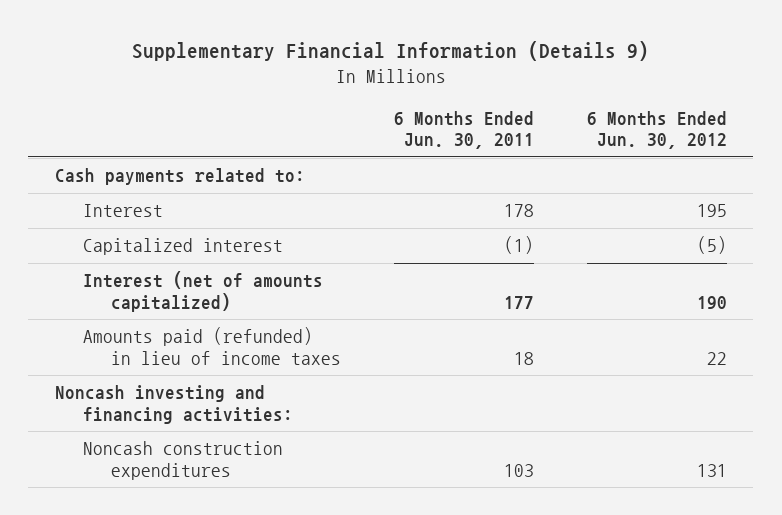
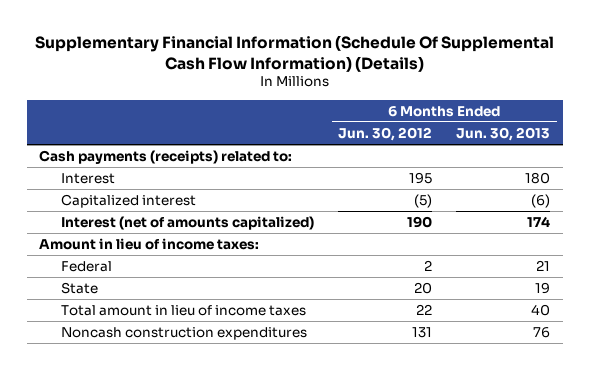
[131,40,649,61] Supplementary Financial Information (Details 9) -> [34,34,554,72] Supplementary Financial Information (Schedule Of Supplemental Cash Flow Information) (Details)
[394,110,535,150] 6 Months Ended Jun. 30, 2011 -> none
none -> [456,126,551,141] Jun. 30, 2013
[54,168,305,186] Cash payments related to: -> [39,149,293,164] Cash payments (receipts) related to:
[54,385,293,424] Noncash investing and financing activities: -> none
none -> [39,237,260,250] Amount in lieu of income taxes:
none -> [60,260,112,272] Federal
none -> [60,281,98,294] State
[82,327,342,365] Amounts paid (refunded) in lieu of income taxes -> [60,304,306,316] Total amount in lieu of income taxes

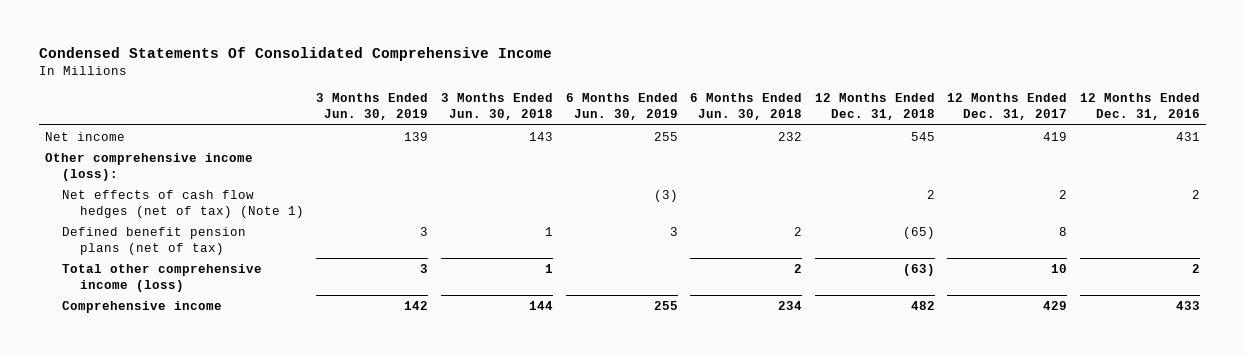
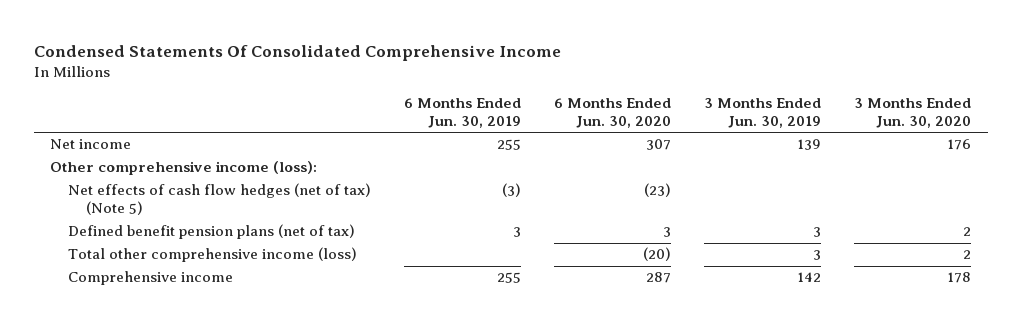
[440,93,553,121] 3 Months Ended Jun. 30, 2018 -> none
[690,93,803,121] 6 Months Ended Jun. 30, 2018 -> none
[814,93,935,121] 12 Months Ended Dec. 31, 2018 -> none
[947,93,1068,121] 12 Months Ended Dec. 31, 2017 -> none
[1079,93,1200,121] 12 Months Ended Dec. 31, 2016 -> none
none -> [554,98,672,128] 6 Months Ended Jun. 30, 2020
none -> [854,98,972,128] 3 Months Ended Jun. 30, 2020
[62,189,304,218] Net effects of cash flow hedges (net of tax) (Note 1) -> [68,183,372,216] Net effects of cash flow hedges (net of tax) (Note 5)

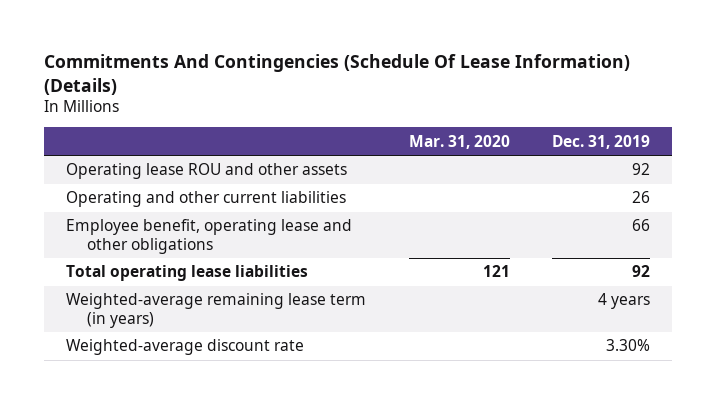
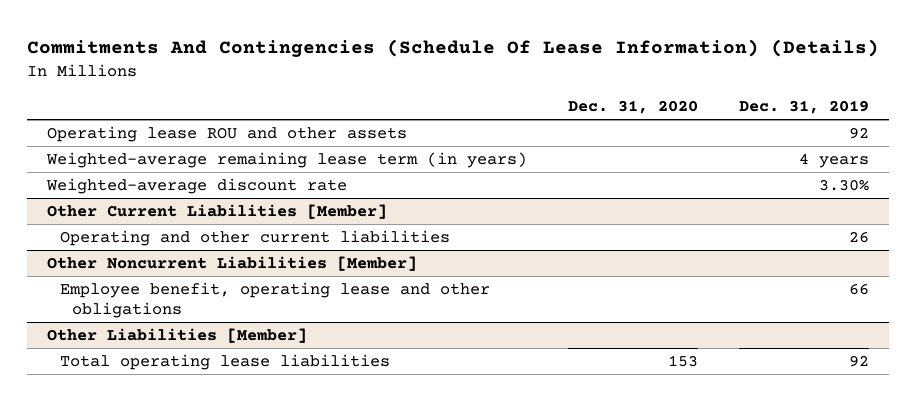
[408,134,510,149] Mar. 31, 2020 -> none
none -> [568,100,699,115] Dec. 31, 2020
[65,293,366,328] Weighted-average remaining lease term (in years) -> [46,151,528,168] Weighted-average remaining lease term (in years)
[65,339,304,356] Weighted-average discount rate -> [46,177,348,194] Weighted-average discount rate
none -> [47,203,388,219] Other Current Liabilities [Member]
none -> [47,255,418,271] Other Noncurrent Liabilities [Member]
none -> [47,327,308,343] Other Liabilities [Member]

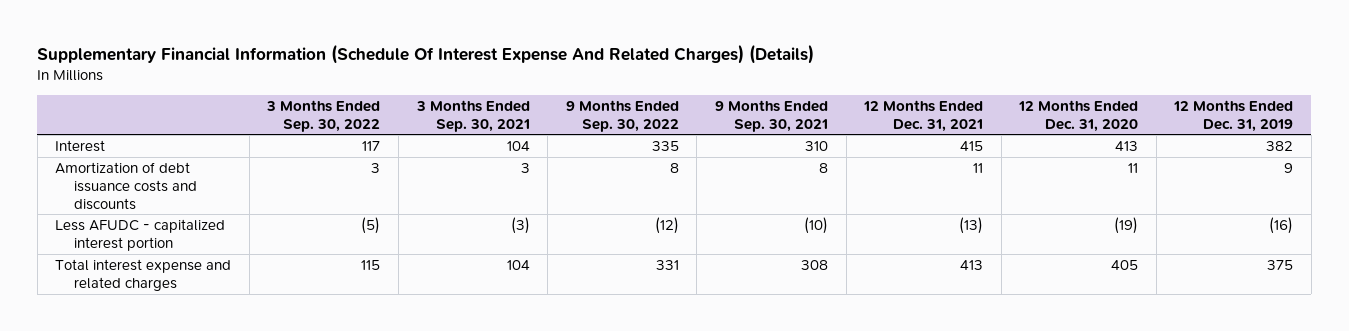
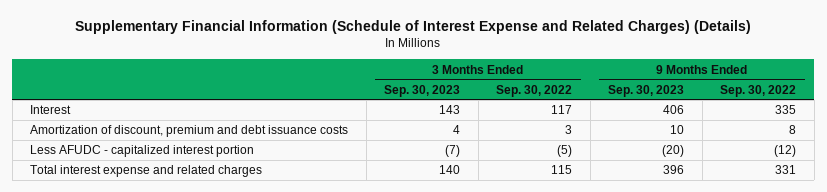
[37,44,815,65] Supplementary Financial Information (Schedule Of Interest Expense And Related Charges) (Details) -> [75,20,752,35] Supplementary Financial Information (Schedule of Interest Expense and Related Charges) (Details)
[415,99,530,132] 3 Months Ended Sep. 30, 2021 -> none
[714,99,828,132] 9 Months Ended Sep. 30, 2021 -> none
[863,99,984,132] 12 Months Ended Dec. 31, 2021 -> none
[1018,99,1139,132] 12 Months Ended Dec. 31, 2020 -> none
[1173,99,1294,132] 12 Months Ended Dec. 31, 2019 -> none
none -> [384,84,461,97] Sep. 30, 2023
none -> [608,84,685,97] Sep. 30, 2023
[55,161,198,210] Amortization of debt issuance costs and discounts -> [30,125,349,138] Amortization of discount, premium and debt issuance costs

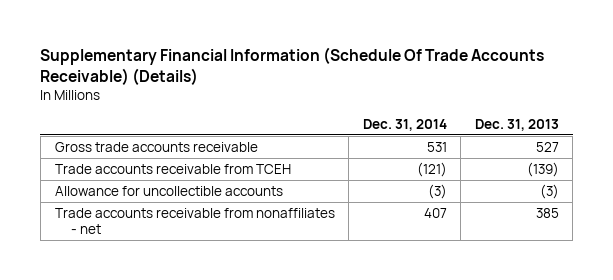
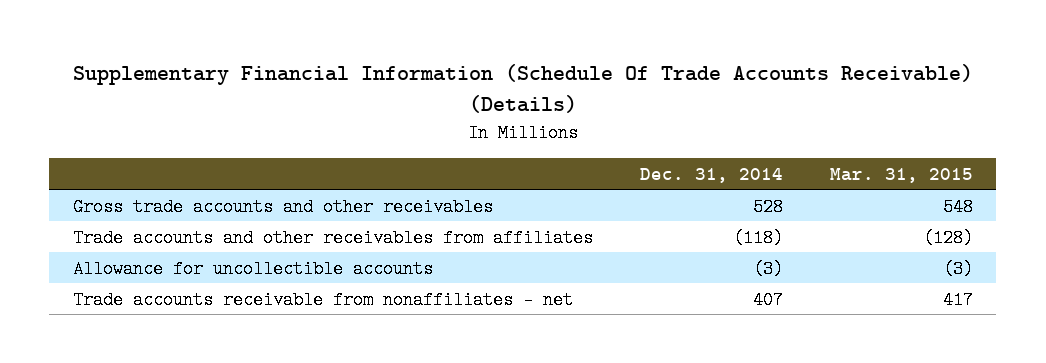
[474,118,559,131] Dec. 31, 2013 -> none
none -> [829,167,973,183] Mar. 31, 2015
[54,163,291,174] Trade accounts receivable from TCEH -> none
[54,141,258,152] Gross trade accounts receivable -> [72,197,493,216] Gross trade accounts and other receivables
[426,141,447,152] 531 -> [752,197,783,216] 528
none -> [72,228,593,247] Trade accounts and other receivables from affiliates

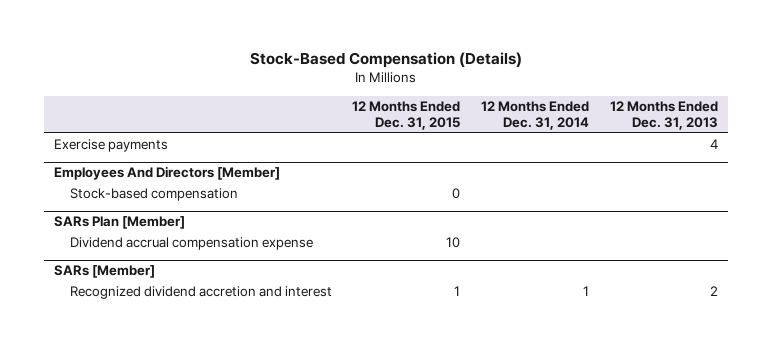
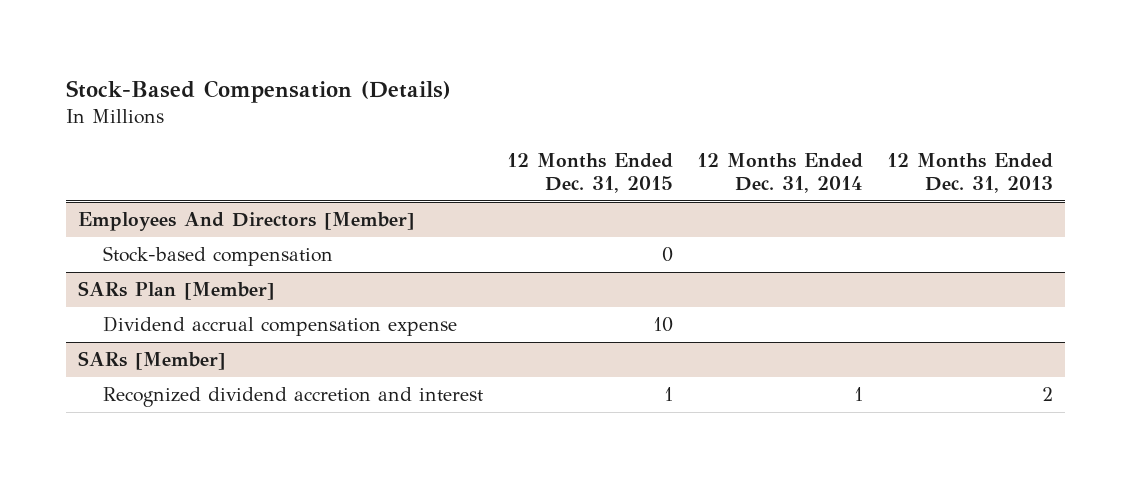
[54,138,169,152] Exercise payments -> none

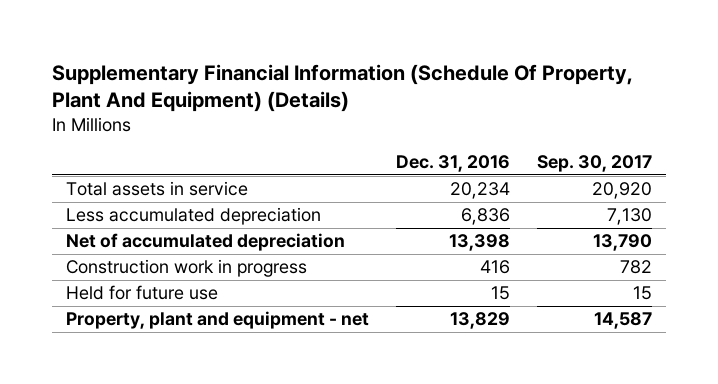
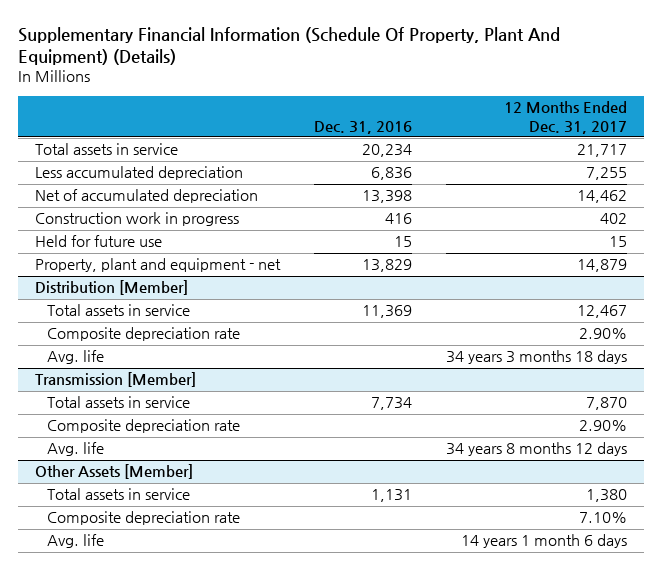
[537,155,653,173] Sep. 30, 2017 -> none
none -> [504,101,628,134] 12 Months Ended Dec. 31, 2017
none -> [34,280,188,296] Distribution [Member]
none -> [46,304,190,317] Total assets in service
none -> [46,327,240,342] Composite depreciation rate
none -> [46,350,104,365] Avg. life
none -> [34,372,196,388] Transmission [Member]
none -> [46,396,190,409] Total assets in service
none -> [46,419,240,434] Composite depreciation rate
none -> [46,442,104,457] Avg. life
none -> [34,464,193,480] Other Assets [Member]
none -> [46,488,190,501] Total assets in service
none -> [46,511,240,526] Composite depreciation rate
none -> [46,534,104,549] Avg. life

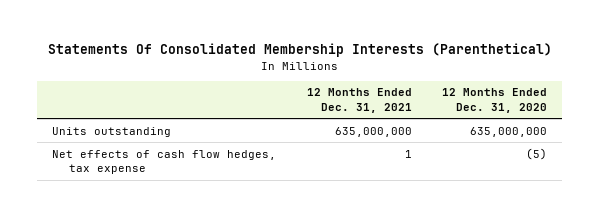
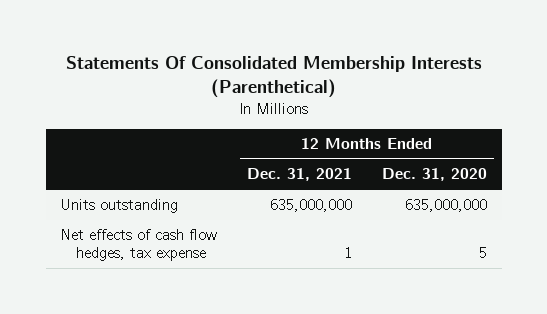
[525,147,547,160] (5) -> [478,247,487,259] 5

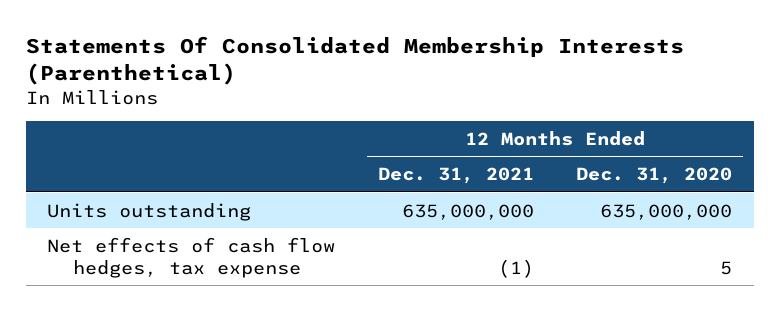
[344,247,353,259] 1 -> [497,258,534,278] (1)

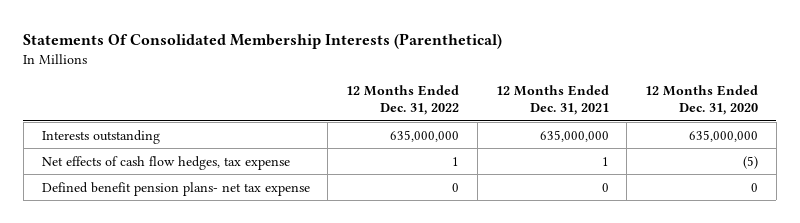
none -> [346,85,460,116] 12 Months Ended Dec. 31, 2022
[47,202,252,221] Units outstanding -> [41,129,160,144] Interests outstanding
[497,258,534,278] (1) -> [601,156,609,166] 1
[720,260,733,275] 5 -> [743,155,759,169] (5)
none -> [41,181,310,196] Defined benefit pension plans- net tax expense

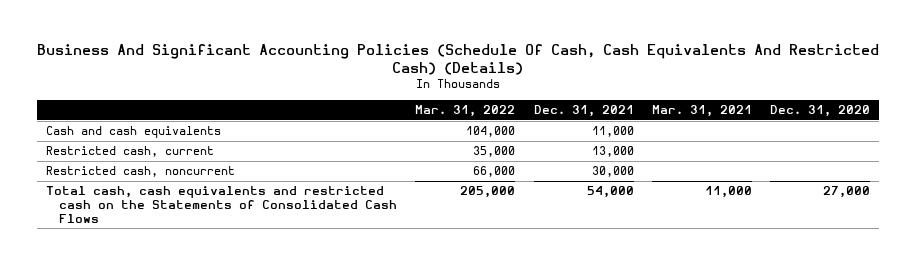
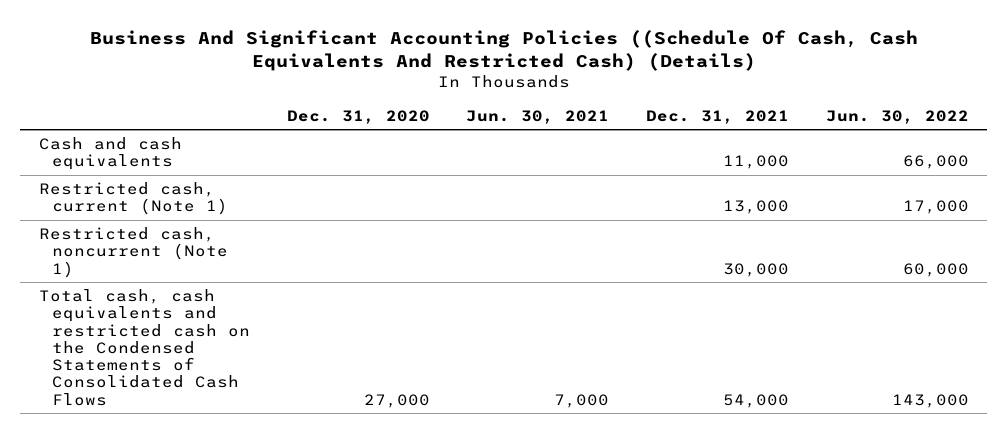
[37,43,880,75] Business And Significant Accounting Policies (Schedule Of Cash, Cash Equivalents And Restricted Cash) (Details) -> [89,29,918,71] Business And Significant Accounting Policies ((Schedule Of Cash, Cash Equivalents And Restricted Cash) (Details)
[415,105,516,118] Mar. 31, 2022 -> none
[651,105,752,118] Mar. 31, 2021 -> none
none -> [466,109,610,124] Jun. 30, 2021
none -> [825,109,969,124] Jun. 30, 2022
[45,146,214,158] Restricted cash, current -> [38,182,228,216] Restricted cash, current (Note 1)
[45,166,235,178] Restricted cash, noncurrent -> [38,227,228,278] Restricted cash, noncurrent (Note 1)
[45,186,397,223] Total cash, cash equivalents and restricted cash on the Statements of Consolidated Cash Flows -> [38,289,250,406] Total cash, cash equivalents and restricted cash on the Condensed Statements of Consolidated Cash Flows

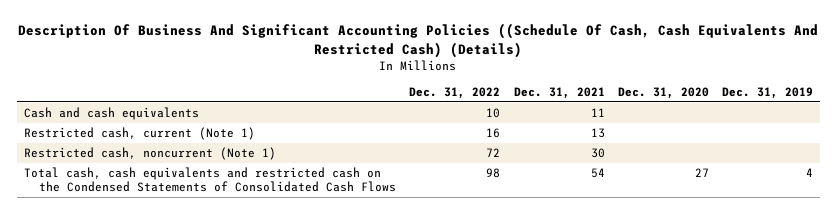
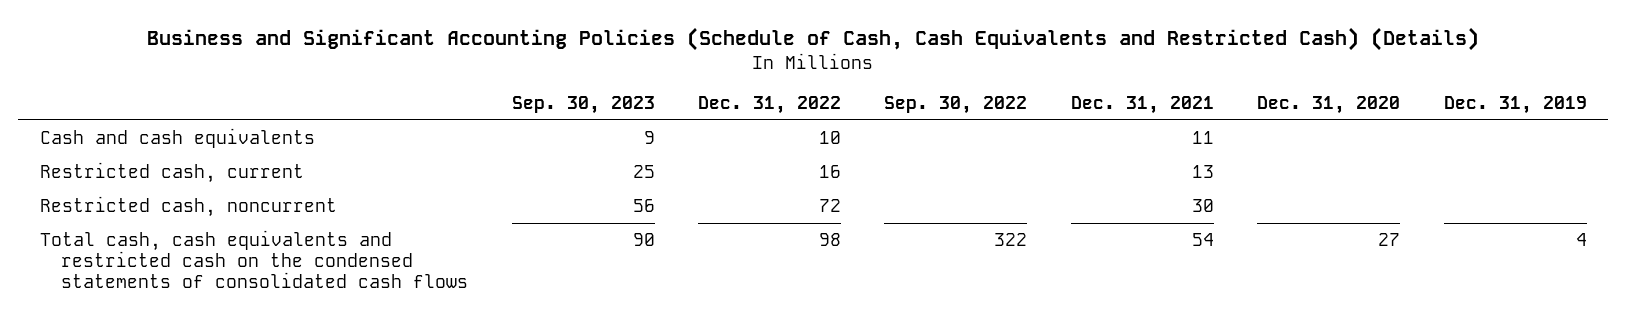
[18,23,819,58] Description Of Business And Significant Accounting Policies ((Schedule Of Cash, Cash Equivalents And Restricted Cash) (Details) -> [147,27,1480,52] Business and Significant Accounting Policies (Schedule of Cash, Cash Equivalents and Restricted Cash) (Details)
none -> [511,95,655,114] Sep. 30, 2023
none -> [884,95,1028,114] Sep. 30, 2022
[23,127,255,141] Restricted cash, current (Note 1) -> [40,161,305,183] Restricted cash, current
[23,147,276,161] Restricted cash, noncurrent (Note 1) -> [40,195,338,217] Restricted cash, noncurrent
[23,167,397,193] Total cash, cash equivalents and restricted cash on the Condensed Statements of Consolidated Cash Flows -> [40,229,469,289] Total cash, cash equivalents and restricted cash on the condensed statements of consolidated cash flows

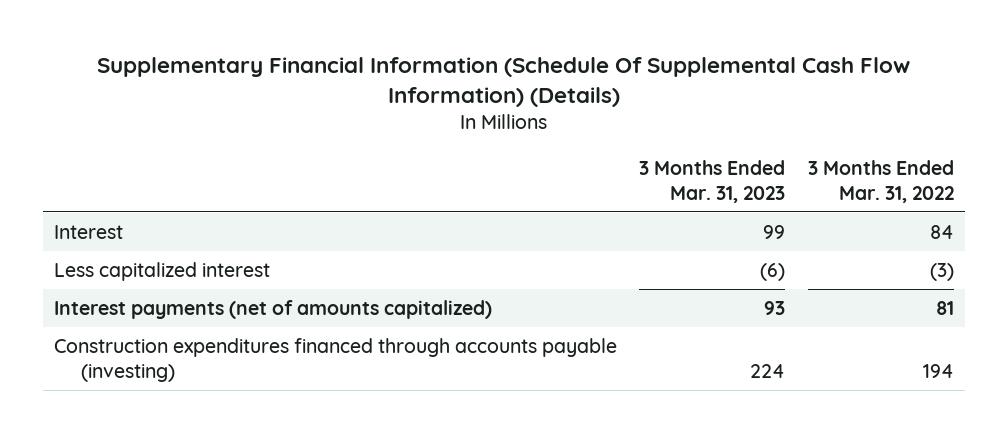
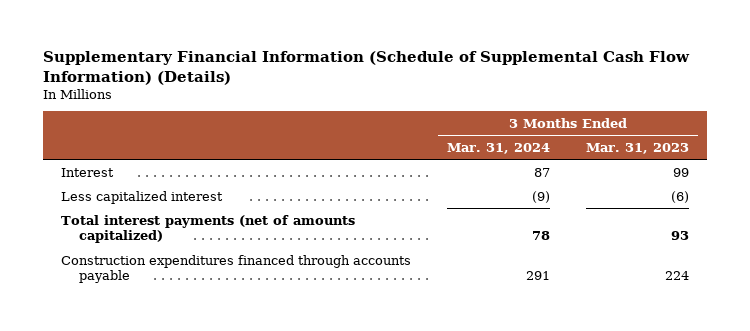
[96,56,910,108] Supplementary Financial Information (Schedule Of Supplemental Cash Flow Information) (Details) -> [42,51,690,85] Supplementary Financial Information (Schedule of Supplemental Cash Flow Information) (Details)
[807,159,954,203] 3 Months Ended Mar. 31, 2022 -> none
none -> [447,142,551,154] Mar. 31, 2024
[53,299,492,319] Interest payments (net of amounts capitalized) -> [60,214,355,244] Total interest payments (net of amounts capitalized)
[53,337,617,382] Construction expenditures financed through accounts payable (investing) -> [60,254,411,284] Construction expenditures financed through accounts payable

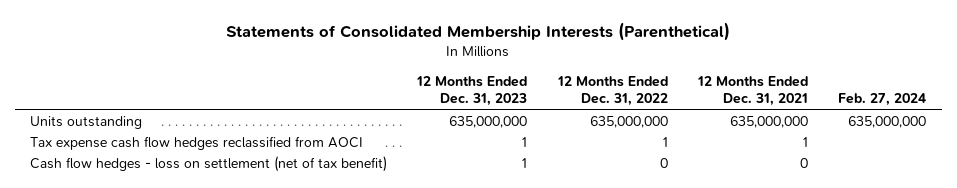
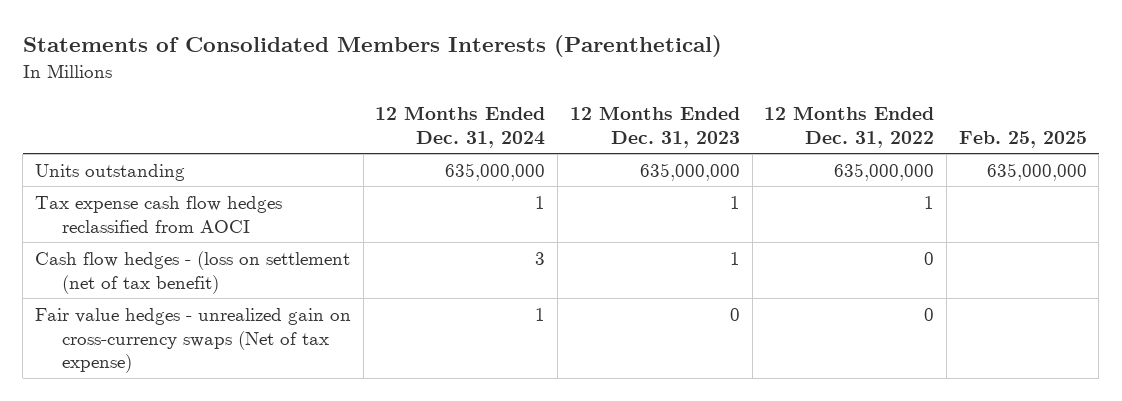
[226,21,731,41] Statements of Consolidated Membership Interests (Parenthetical) -> [22,35,722,58] Statements of Consolidated Members Interests (Parenthetical)
[697,75,809,107] 12 Months Ended Dec. 31, 2021 -> none
[838,93,927,107] Feb. 27, 2024 -> none
none -> [375,105,546,148] 12 Months Ended Dec. 31, 2024
none -> [958,130,1087,148] Feb. 25, 2025
[30,155,388,172] Cash flow hedges - loss on settlement (net of tax benefit) -> [35,250,351,294] Cash flow hedges - (loss on settlement (net of tax benefit)
none -> [35,307,352,374] Fair value hedges - unrealized gain on cross-currency swaps (Net of tax expense)

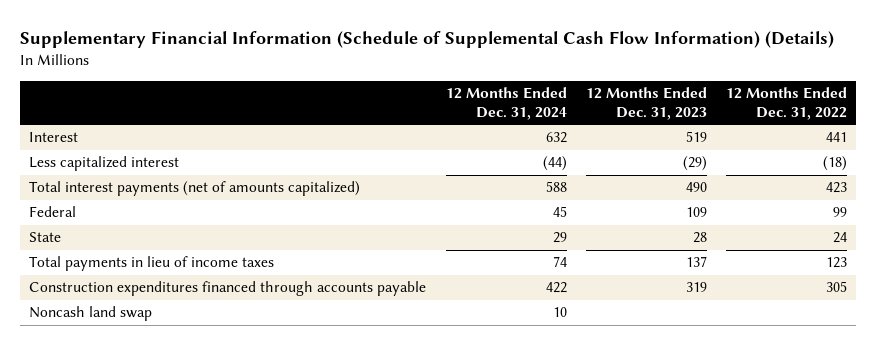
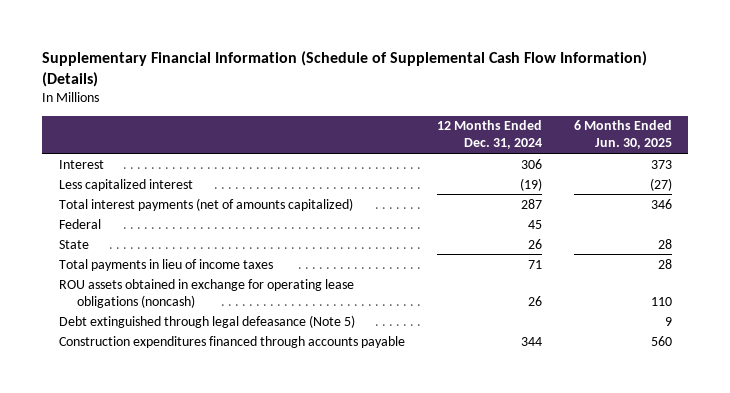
[585,87,707,120] 12 Months Ended Dec. 31, 2023 -> none
[725,87,847,120] 12 Months Ended Dec. 31, 2022 -> none
none -> [573,120,672,150] 6 Months Ended Jun. 30, 2025
[545,132,567,144] 632 -> [520,158,542,169] 306
[542,156,567,172] (44) -> [519,177,542,191] (19)
[545,181,567,193] 588 -> [520,198,542,209] 287
[29,306,153,322] Noncash land swap -> none
[552,232,567,244] 29 -> [527,238,542,249] 26
[552,256,567,268] 74 -> [527,259,542,269] 71
none -> [58,278,354,308] ROU assets obtained in exchange for operating lease obligations (noncash)
none -> [58,314,355,328] Debt extinguished through legal defeasance (Note 5)
[545,282,567,294] 422 -> [520,336,542,346] 344

